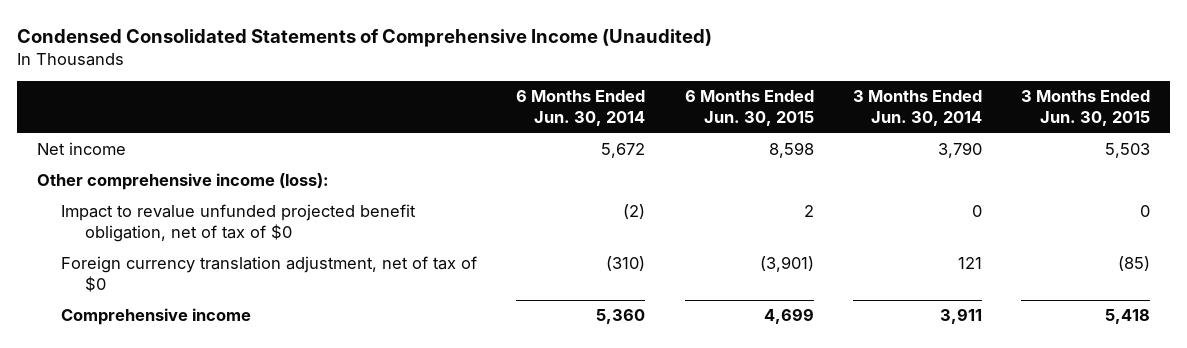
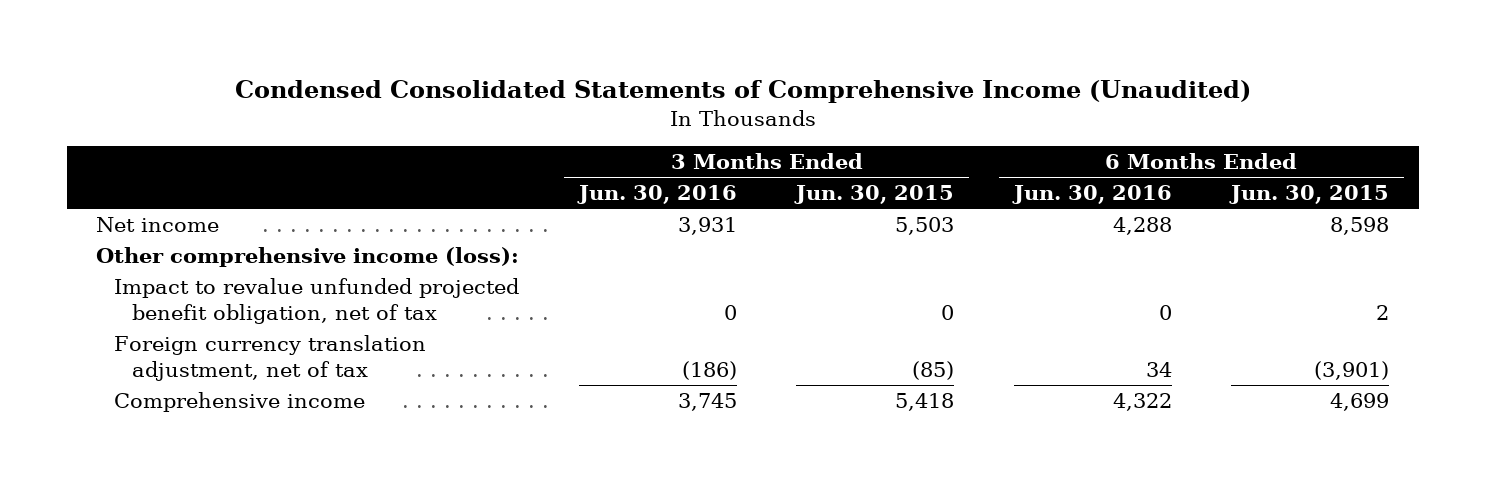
[516,90,646,127] 6 Months Ended Jun. 30, 2014 -> none
[852,90,982,127] 3 Months Ended Jun. 30, 2014 -> none
none -> [576,185,737,205] Jun. 30, 2016
none -> [1011,185,1172,205] Jun. 30, 2016
[61,204,417,243] Impact to revalue unfunded projected benefit obligation, net of tax of $0 -> [114,278,520,324] Impact to revalue unfunded projected benefit obligation, net of tax
[61,256,478,293] Foreign currency translation adjustment, net of tax of $0 -> [114,335,427,381] Foreign currency translation adjustment, net of tax

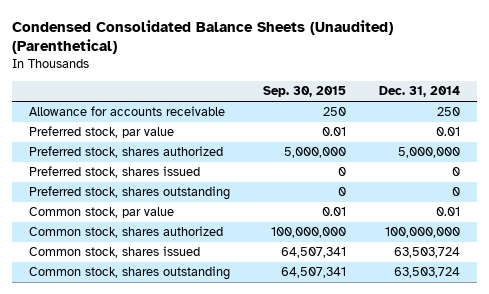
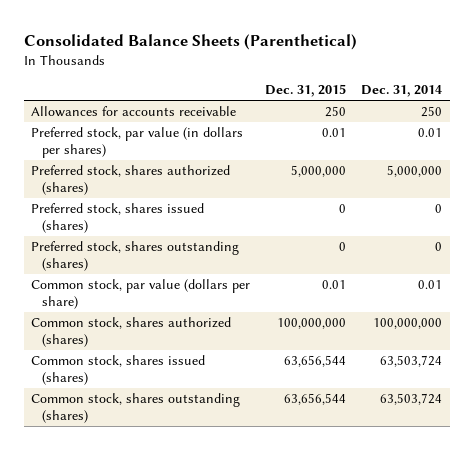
[12,19,394,55] Condensed Consolidated Balance Sheets (Unaudited) (Parenthetical) -> [23,34,357,51] Consolidated Balance Sheets (Parenthetical)
[263,86,347,98] Sep. 30, 2015 -> none
none -> [265,84,347,98] Dec. 31, 2015
[28,106,225,117] Allowance for accounts receivable -> [31,105,237,117] Allowances for accounts receivable
[28,126,174,139] Preferred stock, par value -> [31,126,244,158] Preferred stock, par value (in dollars per shares)
[28,146,223,159] Preferred stock, shares authorized -> [31,164,231,195] Preferred stock, shares authorized (shares)
[28,166,200,179] Preferred stock, shares issued -> [31,202,205,233] Preferred stock, shares issued (shares)
[28,186,230,201] Preferred stock, shares outstanding -> [31,240,240,271] Preferred stock, shares outstanding (shares)
[28,207,174,219] Common stock, par value -> [31,278,251,309] Common stock, par value (dollars per share)
[28,226,223,239] Common stock, shares authorized -> [31,316,232,347] Common stock, shares authorized (shares)
[28,246,200,259] Common stock, shares issued -> [31,354,206,385] Common stock, shares issued (shares)
[28,266,230,281] Common stock, shares outstanding -> [31,392,241,423] Common stock, shares outstanding (shares)

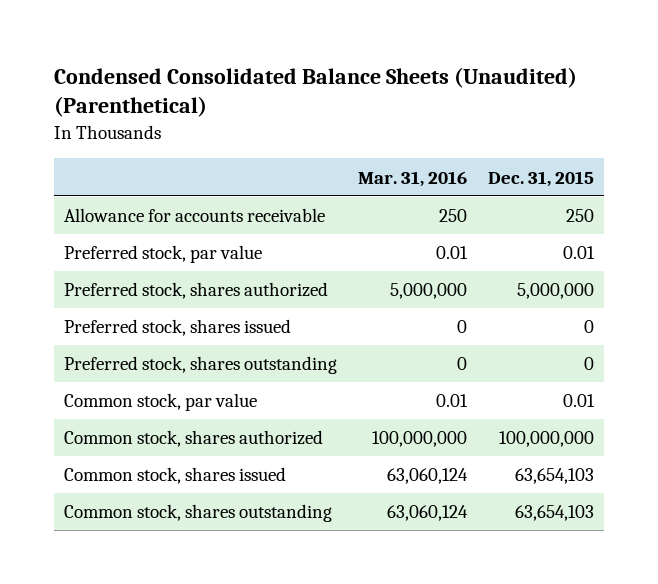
[23,34,357,51] Consolidated Balance Sheets (Parenthetical) -> [53,66,577,118] Condensed Consolidated Balance Sheets (Unaudited) (Parenthetical)
[361,85,443,98] Dec. 31, 2014 -> none
none -> [357,170,467,187] Mar. 31, 2016
[31,105,237,117] Allowances for accounts receivable -> [64,208,326,223] Allowance for accounts receivable
[31,126,244,158] Preferred stock, par value (in dollars per shares) -> [64,245,263,264] Preferred stock, par value
[31,164,231,195] Preferred stock, shares authorized (shares) -> [64,282,329,300] Preferred stock, shares authorized
[31,202,205,233] Preferred stock, shares issued (shares) -> [64,319,292,337] Preferred stock, shares issued
[31,240,240,271] Preferred stock, shares outstanding (shares) -> [64,356,338,375] Preferred stock, shares outstanding
[31,278,251,309] Common stock, par value (dollars per share) -> [64,393,258,412] Common stock, par value
[31,316,232,347] Common stock, shares authorized (shares) -> [64,430,324,448] Common stock, shares authorized
[31,354,206,385] Common stock, shares issued (shares) -> [64,467,287,485] Common stock, shares issued
[284,354,347,367] 63,656,544 -> [514,468,594,485] 63,654,103
[31,392,241,423] Common stock, shares outstanding (shares) -> [64,504,333,523] Common stock, shares outstanding
[284,392,347,405] 63,656,544 -> [514,505,594,522] 63,654,103

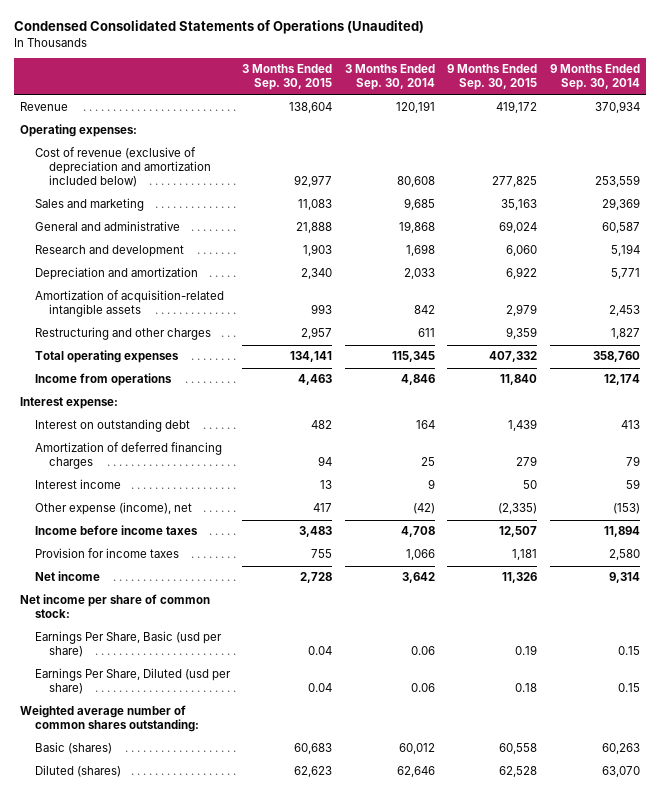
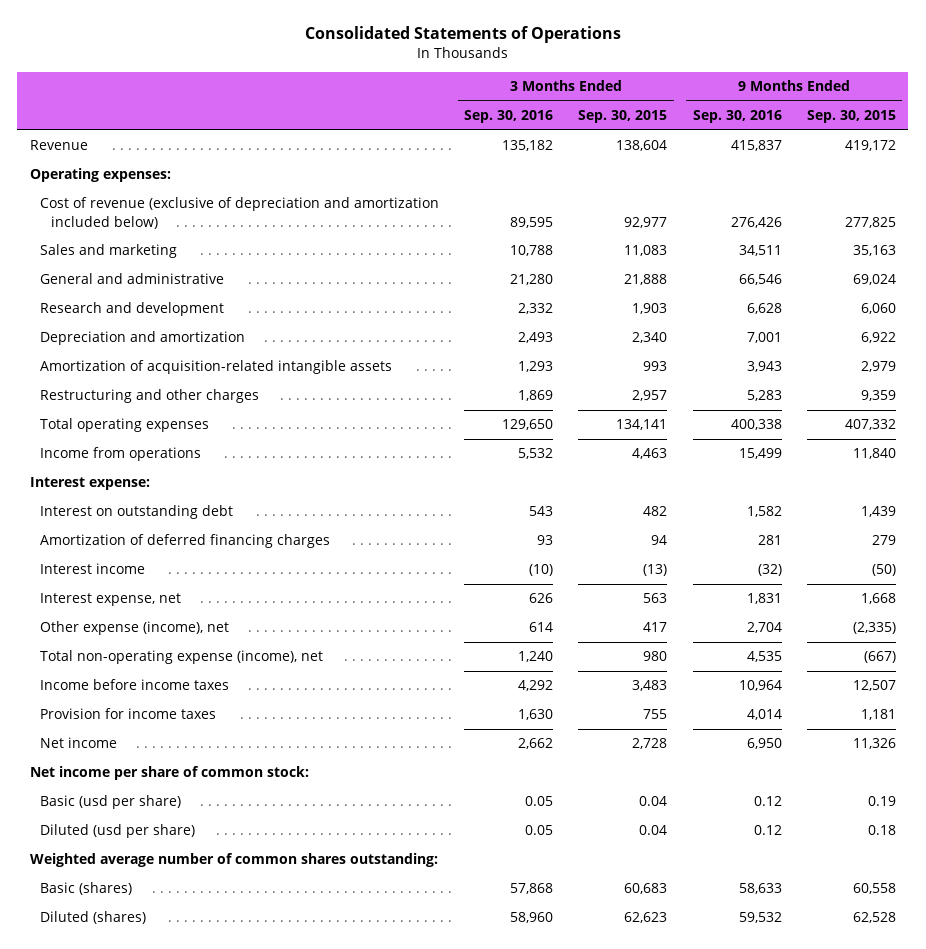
[13,20,424,35] Condensed Consolidated Statements of Operations (Unaudited) -> [304,26,621,44] Consolidated Statements of Operations
[344,64,435,91] 3 Months Ended Sep. 30, 2014 -> none
[550,64,641,91] 9 Months Ended Sep. 30, 2014 -> none
none -> [464,110,554,124] Sep. 30, 2016
none -> [692,110,782,124] Sep. 30, 2016
[320,480,333,490] 13 -> [643,564,668,577] (13)
[523,480,538,490] 50 -> [871,564,896,577] (50)
none -> [40,593,182,607] Interest expense, net
none -> [40,650,324,665] Total non-operating expense (income), net
[34,631,222,658] Earnings Per Share, Basic (usd per share) -> [40,795,182,810] Basic (usd per share)
[34,668,231,695] Earnings Per Share, Diluted (usd per share) -> [40,824,196,839] Diluted (usd per share)

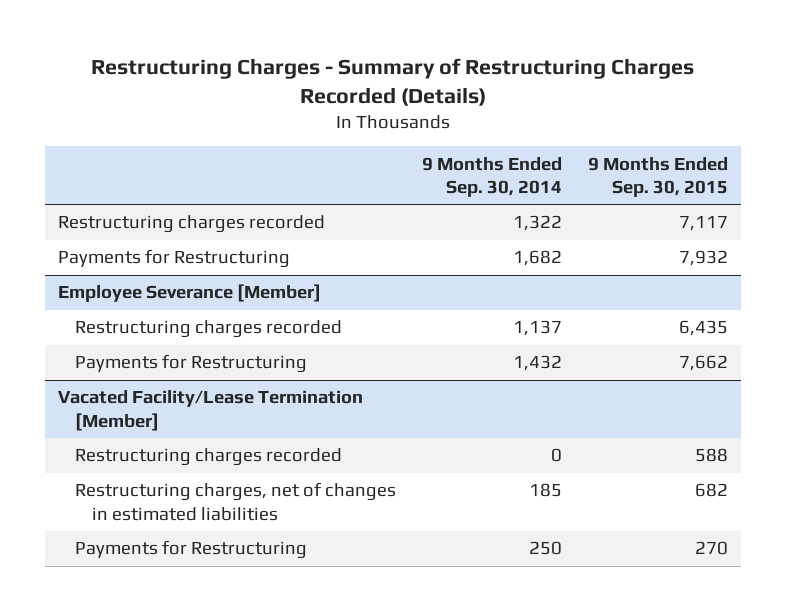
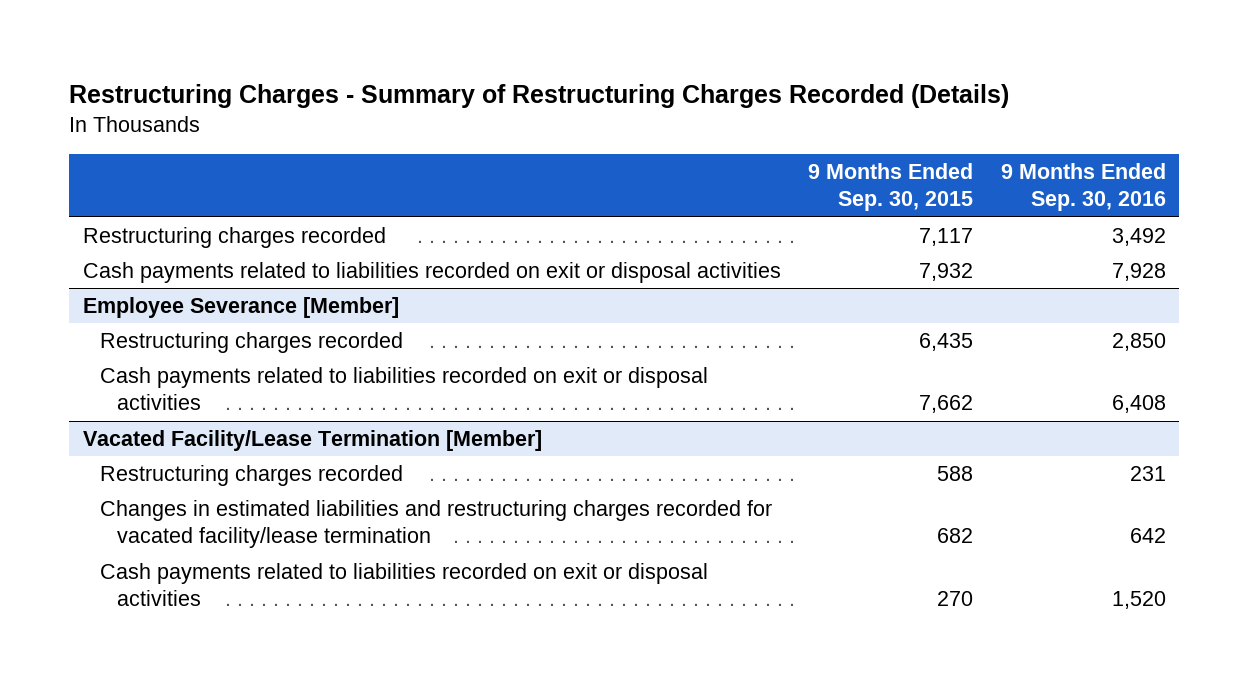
[421,156,562,198] 9 Months Ended Sep. 30, 2014 -> none
none -> [1000,162,1166,212] 9 Months Ended Sep. 30, 2016
[58,249,291,269] Payments for Restructuring -> [83,262,782,284] Cash payments related to liabilities recorded on exit or disposal activities
[74,354,307,374] Payments for Restructuring -> [100,367,709,411] Cash payments related to liabilities recorded on exit or disposal activities
[74,482,396,521] Restructuring charges, net of changes in estimated liabilities -> [100,500,773,549] Changes in estimated liabilities and restructuring charges recorded for vacated facility/lease termination
[74,540,307,560] Payments for Restructuring -> [100,563,709,607] Cash payments related to liabilities recorded on exit or disposal activities

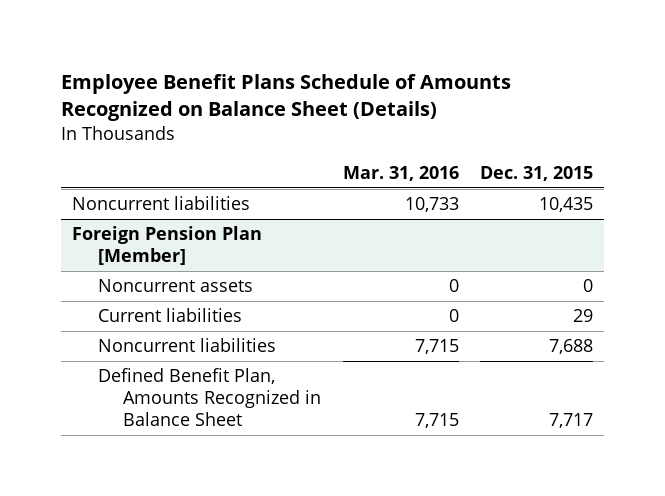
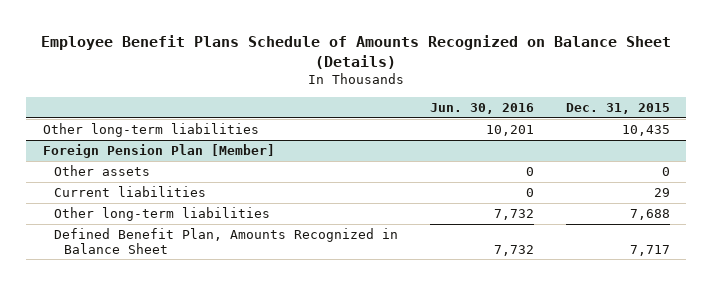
[342,165,459,181] Mar. 31, 2016 -> none
none -> [429,103,534,115] Jun. 30, 2016
[72,196,251,211] Noncurrent liabilities -> [42,123,259,138] Other long-term liabilities
[97,279,253,293] Noncurrent assets -> [53,165,150,177] Other assets
[97,338,276,353] Noncurrent liabilities -> [53,207,270,222] Other long-term liabilities

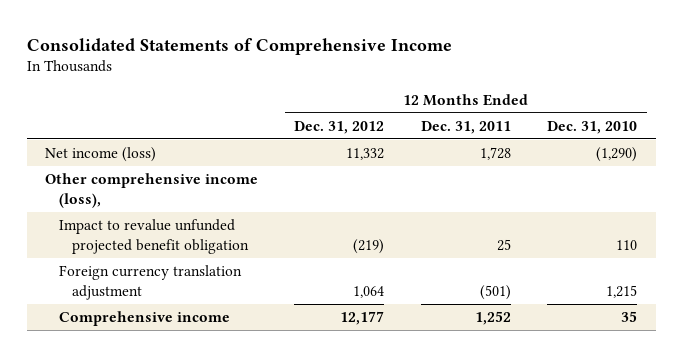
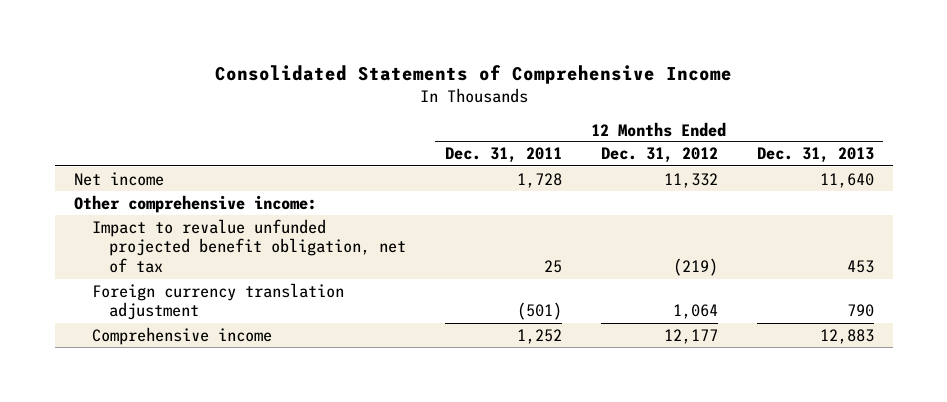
[547,120,638,134] Dec. 31, 2010 -> none
none -> [756,147,874,164] Dec. 31, 2013
[44,147,156,163] Net income (loss) -> [73,171,164,186] Net income
[44,173,258,209] Other comprehensive income (loss), -> [73,194,317,213] Other comprehensive income:
[58,219,250,255] Impact to revalue unfunded projected benefit obligation -> [91,218,407,274] Impact to revalue unfunded projected benefit obligation, net of tax

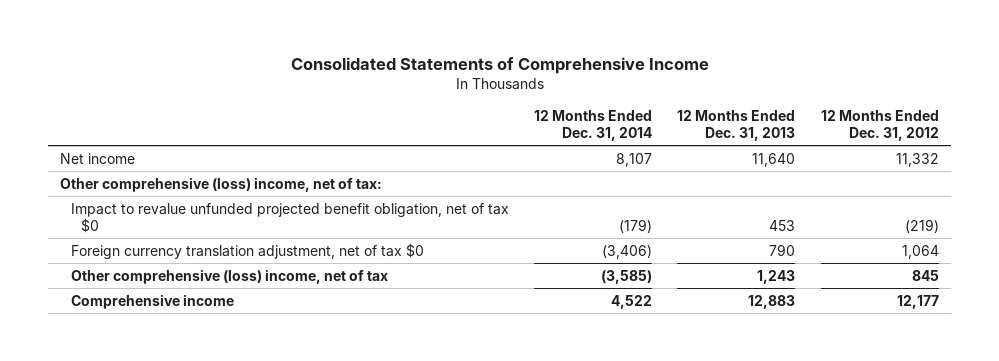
[445,147,563,164] Dec. 31, 2011 -> none
none -> [533,109,652,141] 12 Months Ended Dec. 31, 2014
[73,194,317,213] Other comprehensive income: -> [60,176,383,192] Other comprehensive (loss) income, net of tax:
[91,218,407,274] Impact to revalue unfunded projected benefit obligation, net of tax -> [70,202,509,233] Impact to revalue unfunded projected benefit obligation, net of tax $0
[91,282,344,321] Foreign currency translation adjustment -> [70,242,424,259] Foreign currency translation adjustment, net of tax $0
none -> [70,268,388,284] Other comprehensive (loss) income, net of tax

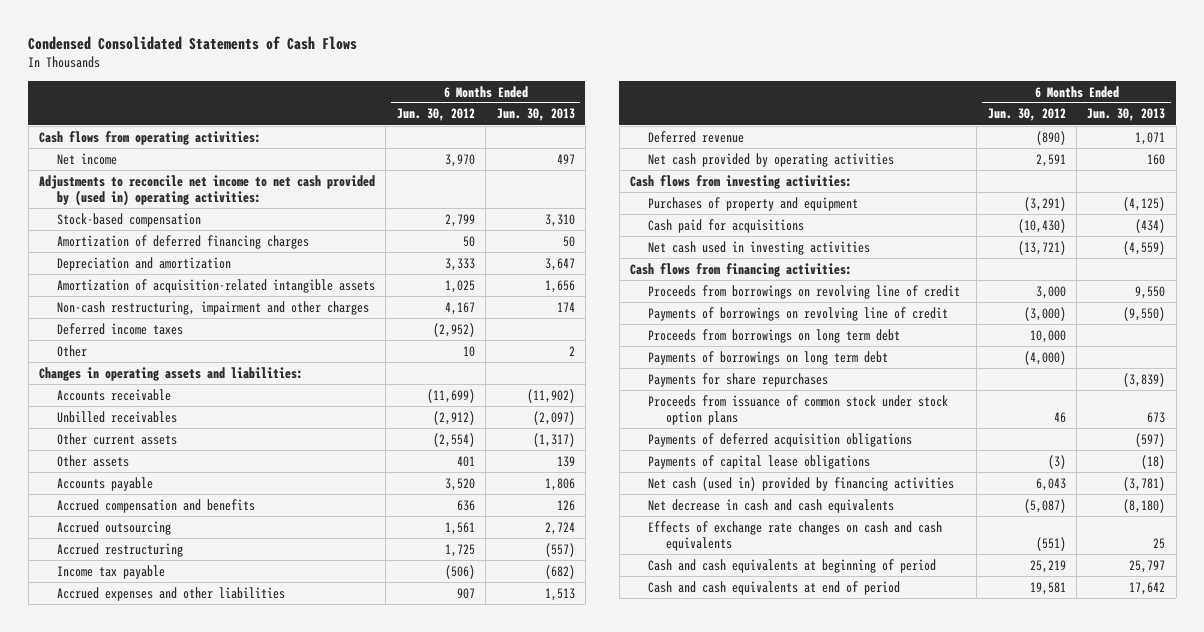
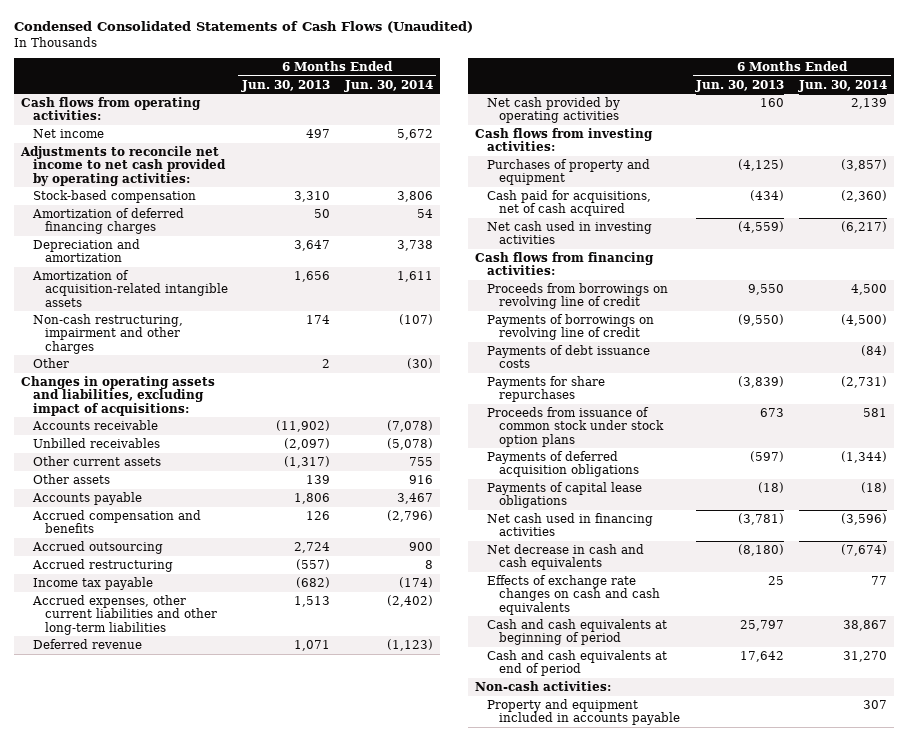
[28,36,358,51] Condensed Consolidated Statements of Cash Flows -> [14,21,474,34] Condensed Consolidated Statements of Cash Flows (Unaudited)
[396,108,475,122] Jun. 30, 2012 -> none
none -> [343,79,433,92] Jun. 30, 2014
[39,174,376,206] Adjustments to reconcile net income to net cash provided by (used in) operating activities: -> [20,145,226,186] Adjustments to reconcile net income to net cash provided by operating activities:
[56,322,183,335] Deferred income taxes -> none
[39,366,304,381] Changes in operating assets and liabilities: -> [21,375,216,416] Changes in operating assets and liabilities, excluding impact of acquisitions:
[56,586,285,601] Accrued expenses and other liabilities -> [31,594,217,635] Accrued expenses, other current liabilities and other long-term liabilities
[647,218,804,233] Cash paid for acquisitions -> [487,189,652,217] Cash paid for acquisitions, net of cash acquired
[647,328,900,343] Proceeds from borrowings on long term debt -> none
[647,350,888,365] Payments of borrowings on long term debt -> none
none -> [487,344,651,369] Payments of debt issuance costs
[647,476,954,491] Net cash (used in) provided by financing activities -> [487,512,654,537] Net cash used in financing activities
none -> [475,680,612,691] Non-cash activities:
none -> [487,698,680,726] Property and equipment included in accounts payable

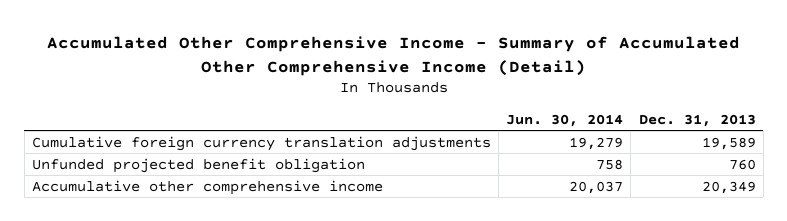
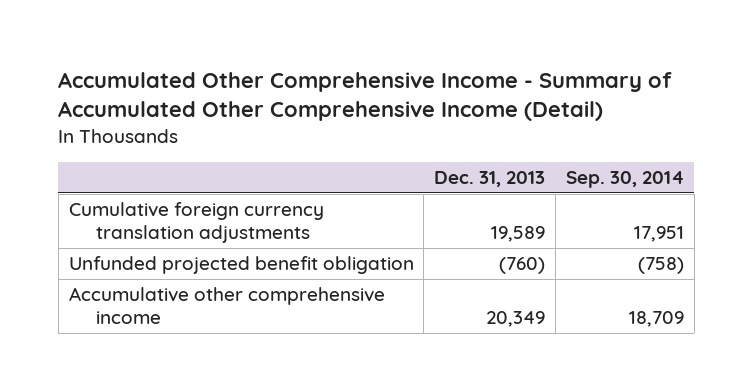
[506,113,624,127] Jun. 30, 2014 -> none
none -> [565,170,684,188] Sep. 30, 2014
[728,158,756,170] 760 -> [499,257,546,275] (760)

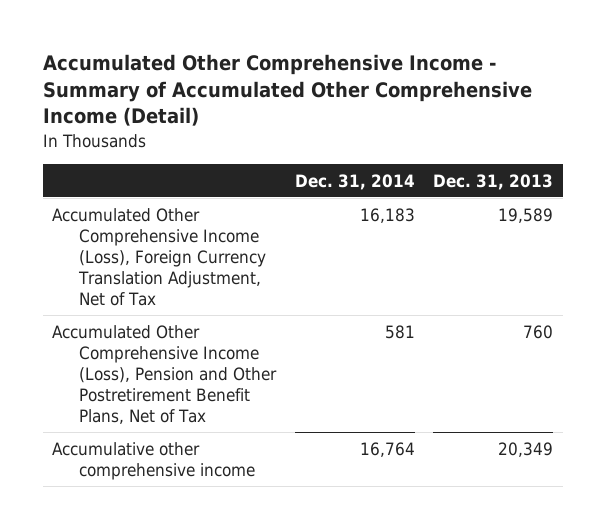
[565,170,684,188] Sep. 30, 2014 -> none
none -> [294,173,415,190] Dec. 31, 2014
[68,256,414,275] Unfunded projected benefit obligation -> none
[68,202,324,243] Cumulative foreign currency translation adjustments -> [52,207,267,306] Accumulated Other Comprehensive Income (Loss), Foreign Currency Translation Adjustment, Net of Tax
none -> [52,324,278,424] Accumulated Other Comprehensive Income (Loss), Pension and Other Postretirement Benefit Plans, Net of Tax

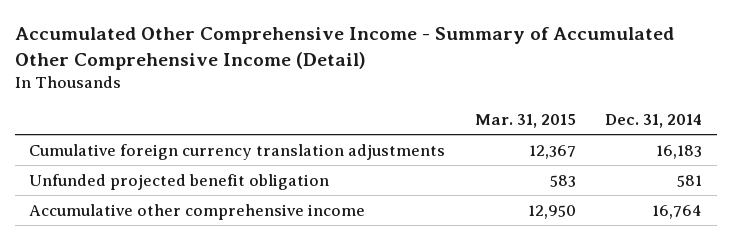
[433,173,554,190] Dec. 31, 2013 -> none
none -> [474,113,576,128] Mar. 31, 2015
[52,207,267,306] Accumulated Other Comprehensive Income (Loss), Foreign Currency Translation Adjustment, Net of Tax -> [29,143,446,160] Cumulative foreign currency translation adjustments
[52,324,278,424] Accumulated Other Comprehensive Income (Loss), Pension and Other Postretirement Benefit Plans, Net of Tax -> [29,173,330,190] Unfunded projected benefit obligation

